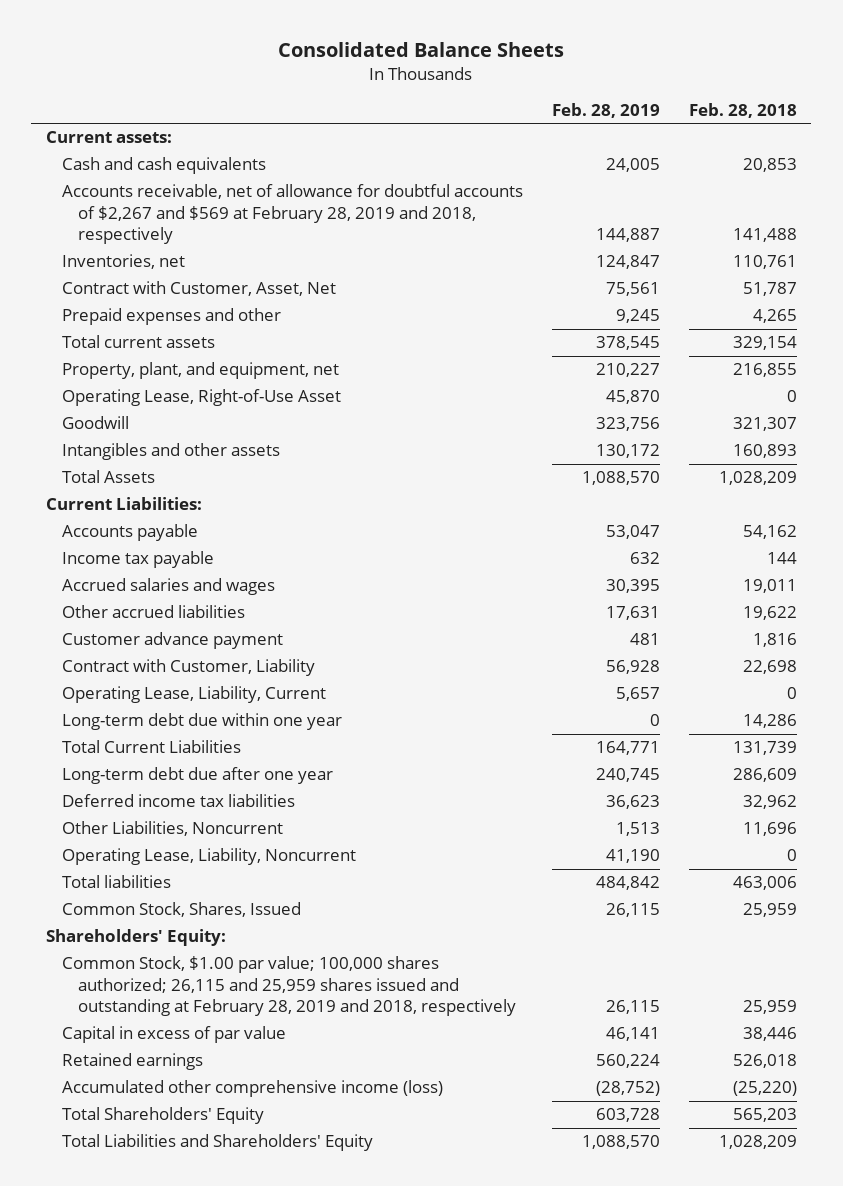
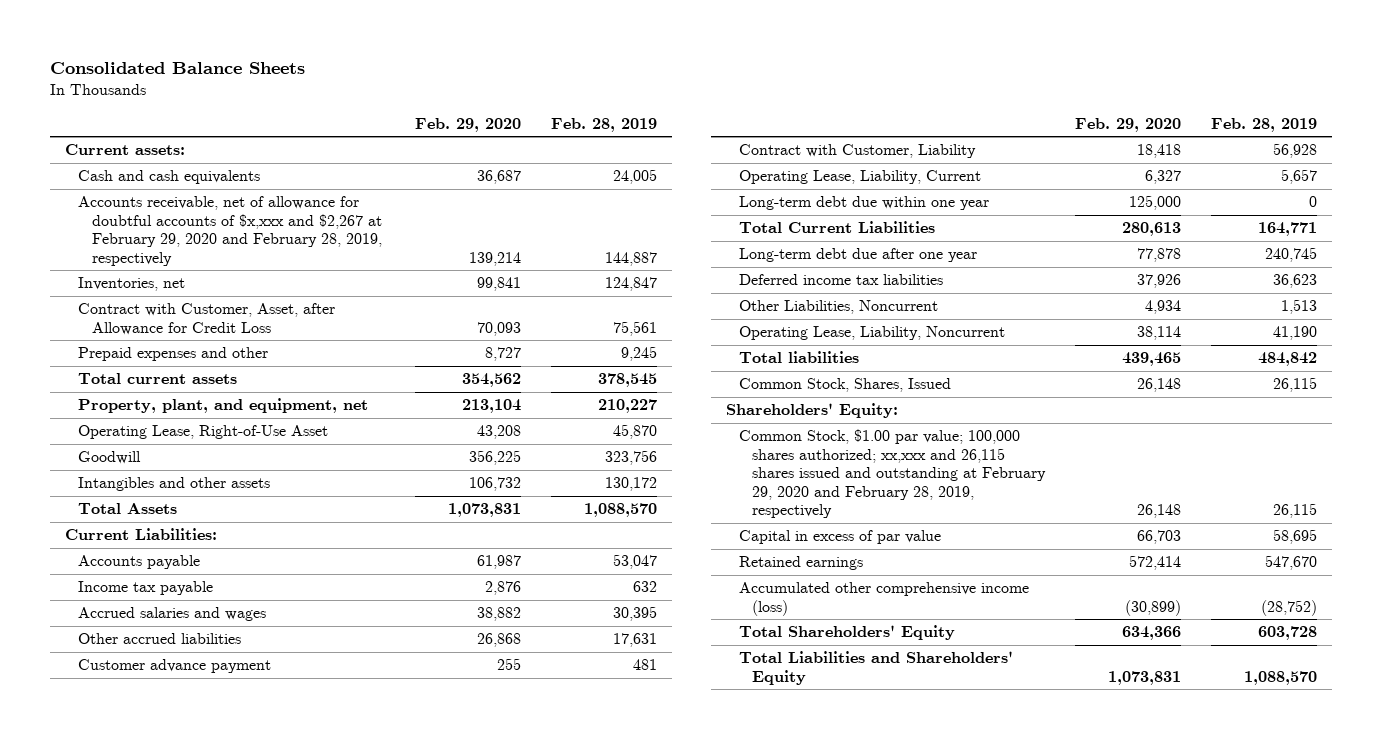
[689,103,798,119] Feb. 28, 2018 -> none
none -> [414,117,521,132] Feb. 29, 2020
[62,184,524,245] Accounts receivable, net of allowance for doubtful accounts of $2,267 and $569 at February 28, 2019 and 2018, respectively -> [78,196,382,266] Accounts receivable, net of allowance for doubtful accounts of $x,xxx and $2,267 at February 29, 2020 and February 28, 2019, respectively
[62,281,337,297] Contract with Customer, Asset, Net -> [78,303,336,335] Contract with Customer, Asset, after Allowance for Credit Loss
[62,956,517,1017] Common Stock, $1.00 par value; 100,000 shares authorized; 26,115 and 25,959 shares issued and outstanding at February 28, 2019 and 2018, respectively -> [738,429,1047,519] Common Stock, $1.00 par value; 100,000 shares authorized; xx,xxx and 26,115 shares issued and outstanding at February 29, 2020 and February 28, 2019, respectively
[606,1027,661,1042] 46,141 -> [1273,529,1318,545] 58,695
[596,1054,661,1069] 560,224 -> [1265,555,1318,571] 547,670

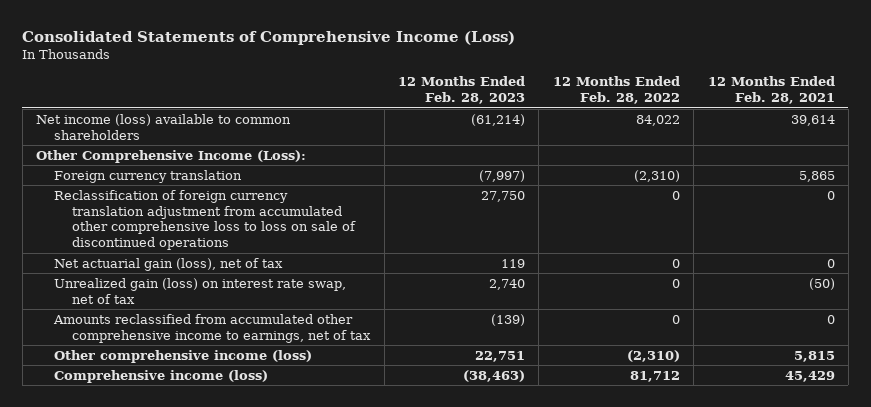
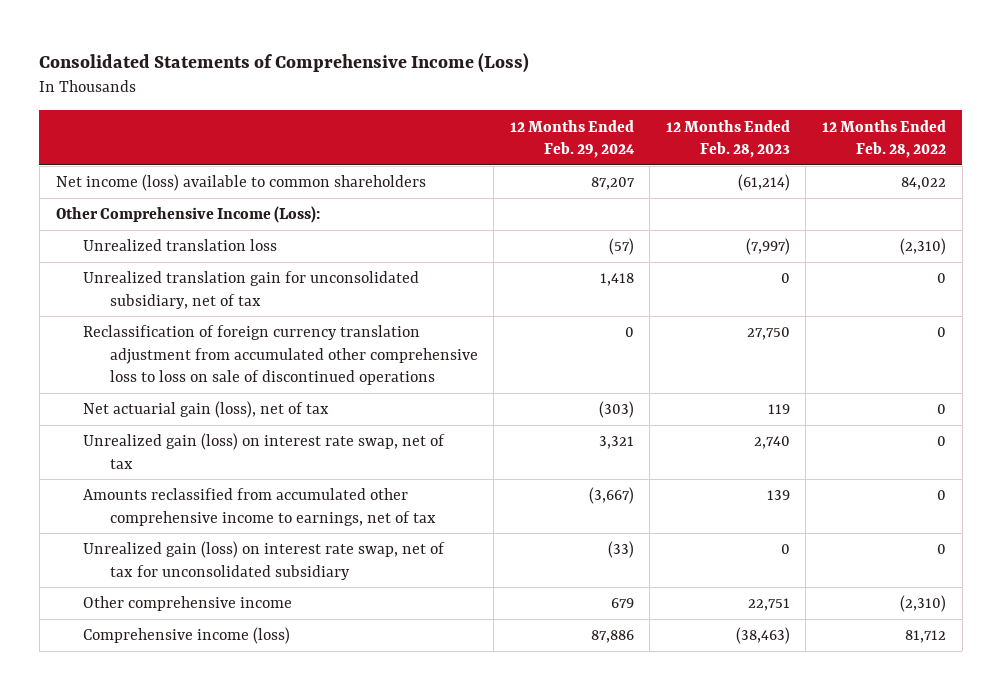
[707,76,835,105] 12 Months Ended Feb. 28, 2021 -> none
none -> [509,119,635,159] 12 Months Ended Feb. 29, 2024
[54,169,243,183] Foreign currency translation -> [82,239,277,252] Unrealized translation loss
none -> [82,271,419,309] Unrealized translation gain for unconsolidated subsidiary, net of tax
[490,313,525,326] (139) -> [766,490,790,501] 139
none -> [82,541,445,580] Unrealized gain (loss) on interest rate swap, net of tax for unconsolidated subsidiary
[54,349,313,363] Other comprehensive income (loss) -> [82,596,292,612] Other comprehensive income

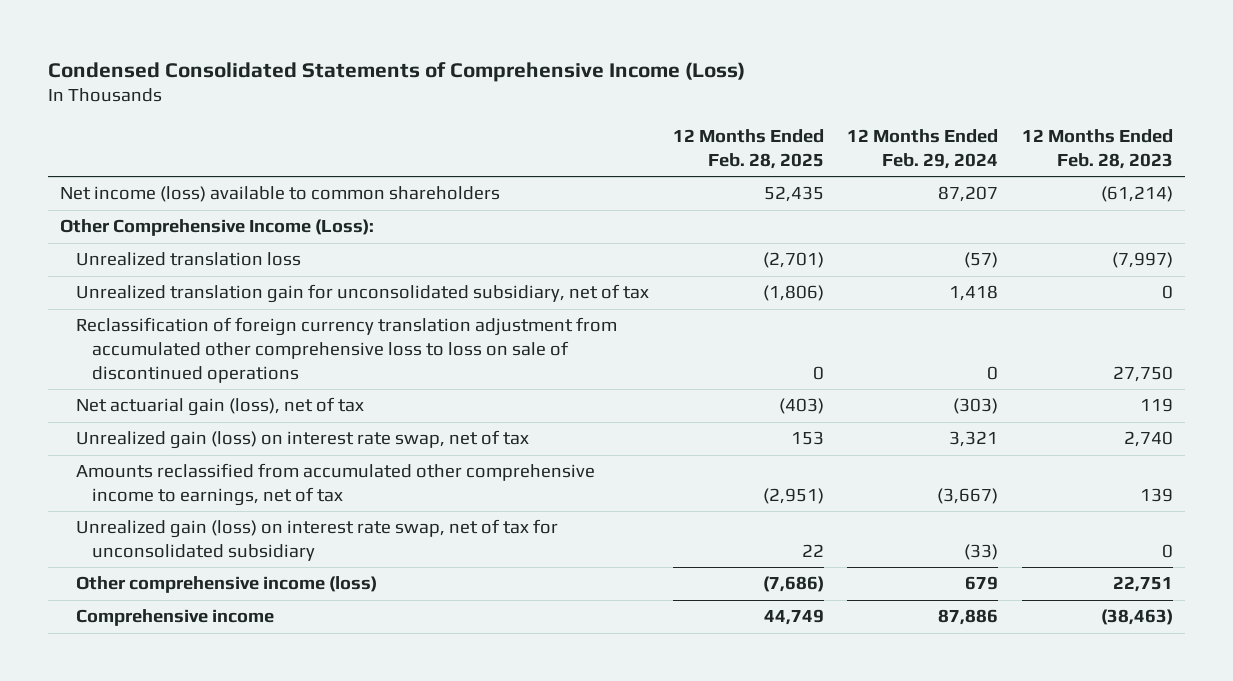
[39,52,530,73] Consolidated Statements of Comprehensive Income (Loss) -> [47,61,745,82] Condensed Consolidated Statements of Comprehensive Income (Loss)
[822,119,947,159] 12 Months Ended Feb. 28, 2022 -> none
none -> [672,129,824,169] 12 Months Ended Feb. 28, 2025
[82,596,292,612] Other comprehensive income -> [76,576,378,594] Other comprehensive income (loss)
[82,627,290,645] Comprehensive income (loss) -> [76,609,275,627] Comprehensive income

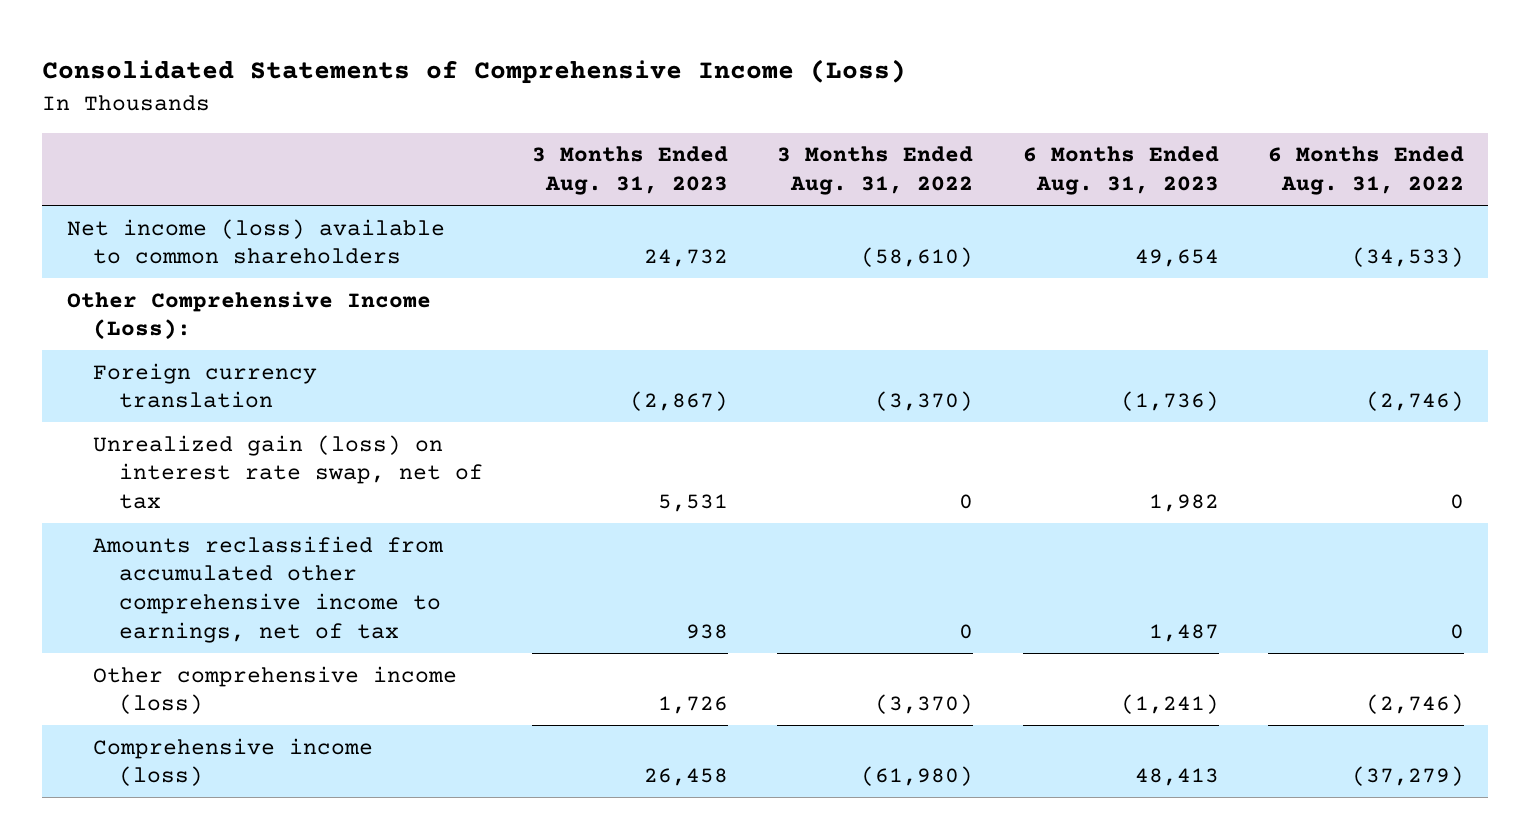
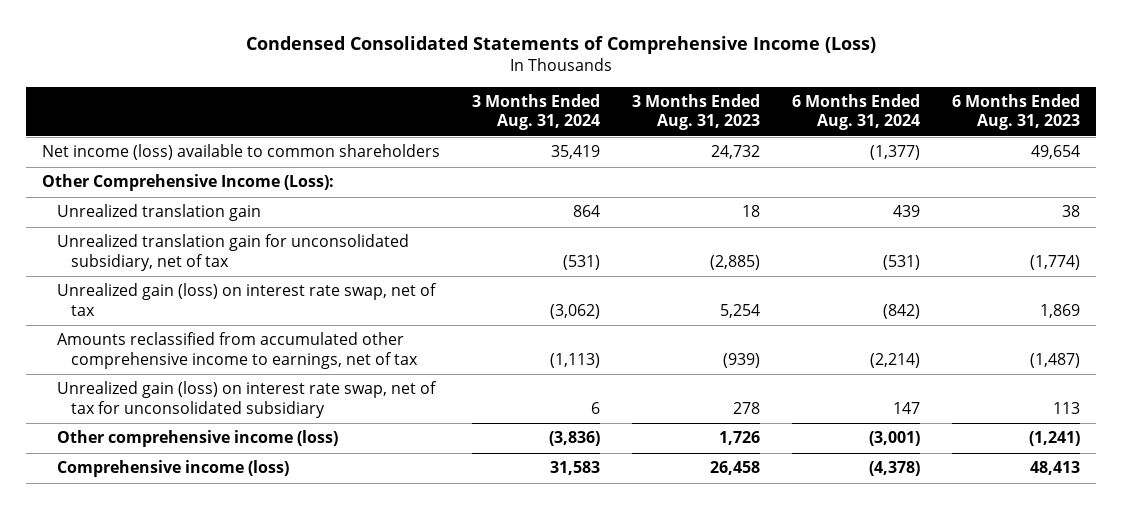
[42,59,907,85] Consolidated Statements of Comprehensive Income (Loss) -> [246,36,877,55] Condensed Consolidated Statements of Comprehensive Income (Loss)
[777,146,974,196] 3 Months Ended Aug. 31, 2022 -> none
[1267,146,1464,196] 6 Months Ended Aug. 31, 2022 -> none
none -> [472,93,601,131] 3 Months Ended Aug. 31, 2024
none -> [791,93,920,131] 6 Months Ended Aug. 31, 2024
[93,362,318,409] Foreign currency translation -> [56,204,261,222] Unrealized translation gain
[630,391,729,412] (2,867) -> [742,205,761,218] 18
[1120,391,1219,412] (1,736) -> [1061,205,1080,218] 38
none -> [56,234,409,271] Unrealized translation gain for unconsolidated subsidiary, net of tax
[658,494,729,513] 5,531 -> [720,303,761,318] 5,254
[1148,494,1219,513] 1,982 -> [1039,303,1080,318] 1,869
[686,623,729,639] 938 -> [723,352,761,368] (939)
[1148,623,1219,642] 1,487 -> [1029,352,1080,368] (1,487)
none -> [56,381,437,418] Unrealized gain (loss) on interest rate swap, net of tax for unconsolidated subsidiary

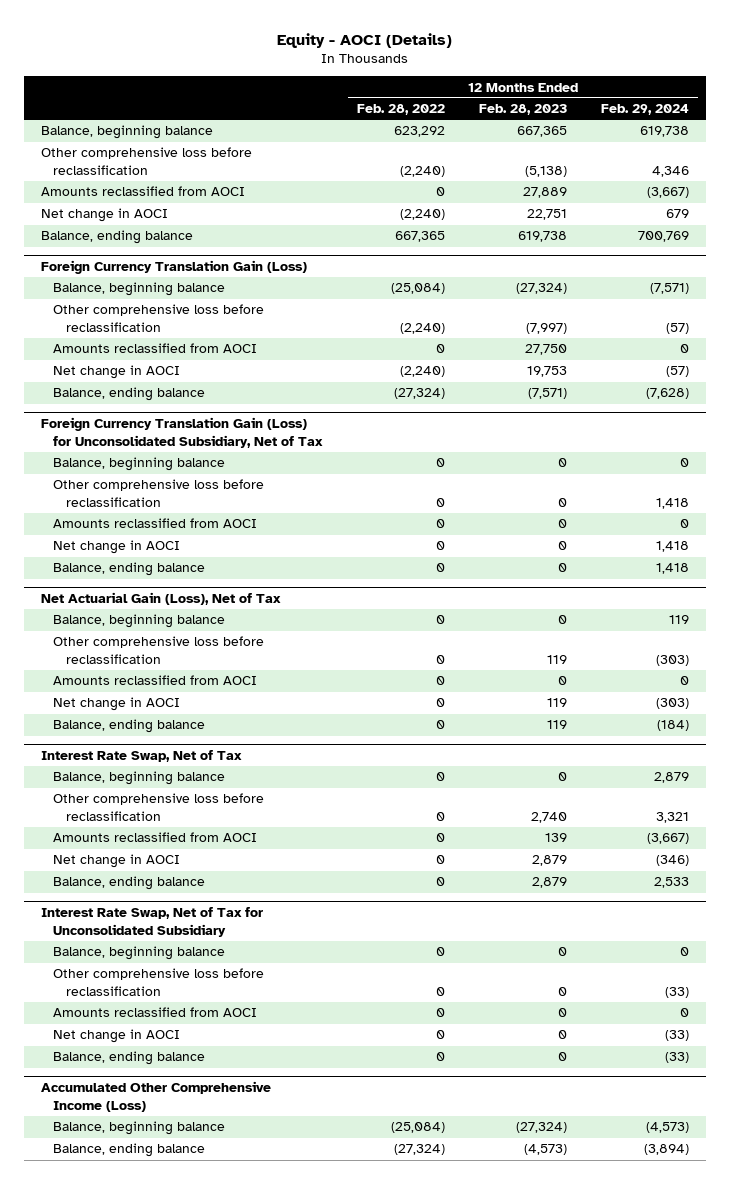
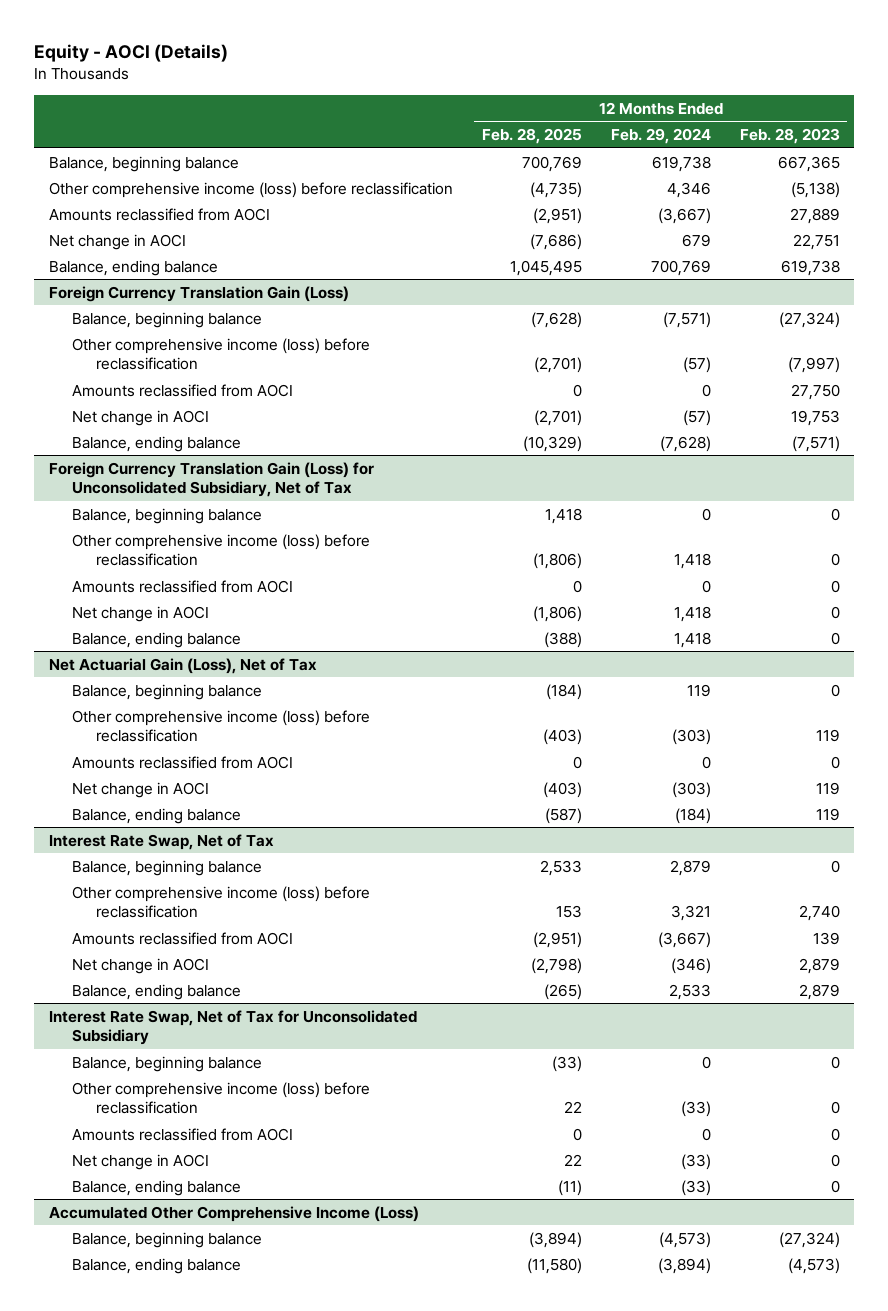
[356,104,445,116] Feb. 28, 2022 -> none
none -> [481,127,582,144] Feb. 28, 2025
[40,147,252,175] Other comprehensive loss before reclassification -> [48,181,453,198] Other comprehensive income (loss) before reclassification
[53,304,265,332] Other comprehensive loss before reclassification -> [72,337,371,371] Other comprehensive income (loss) before reclassification
[53,479,265,507] Other comprehensive loss before reclassification -> [72,533,371,567] Other comprehensive income (loss) before reclassification
[53,636,265,664] Other comprehensive loss before reclassification -> [72,709,371,743] Other comprehensive income (loss) before reclassification
[53,793,265,821] Other comprehensive loss before reclassification -> [72,885,371,919] Other comprehensive income (loss) before reclassification
[53,968,265,996] Other comprehensive loss before reclassification -> [72,1081,371,1115] Other comprehensive income (loss) before reclassification

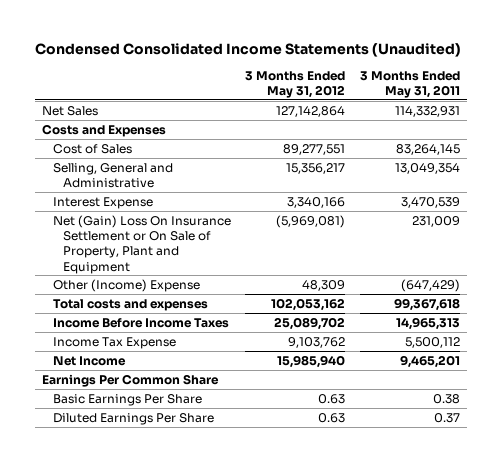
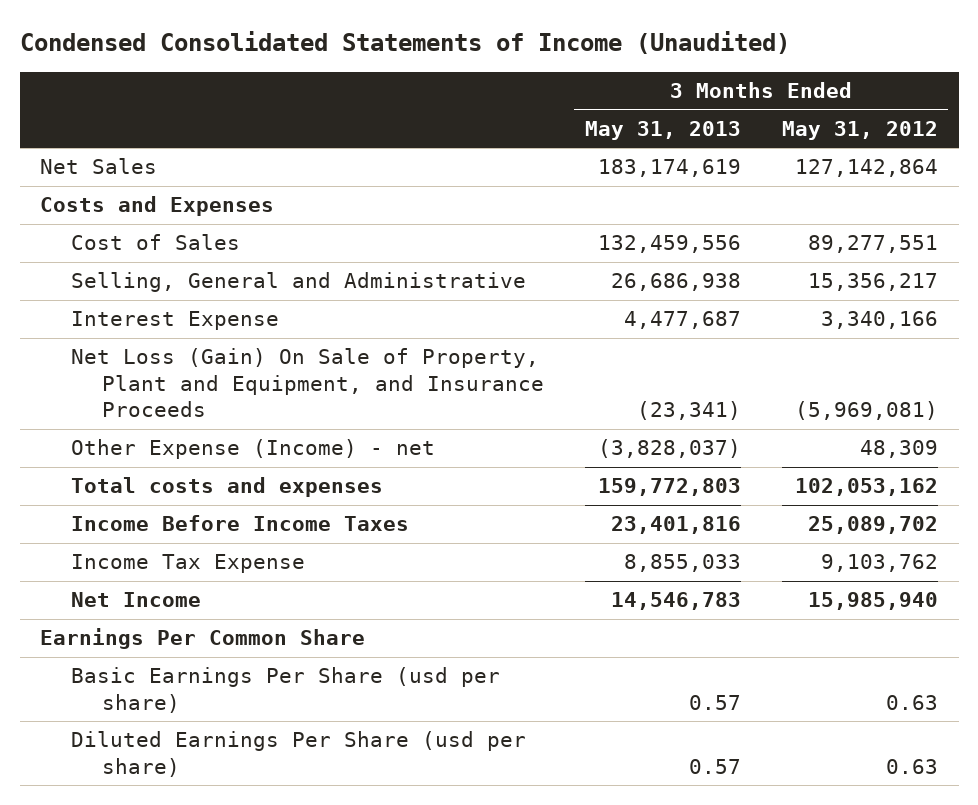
[35,42,462,57] Condensed Consolidated Income Statements (Unaudited) -> [19,31,790,55] Condensed Consolidated Statements of Income (Unaudited)
[359,70,460,99] 3 Months Ended May 31, 2011 -> none
none -> [584,120,741,140] May 31, 2013
[52,214,231,274] Net (Gain) Loss On Insurance Settlement or On Sale of Property, Plant and Equipment -> [70,348,544,418] Net Loss (Gain) On Sale of Property, Plant and Equipment, and Insurance Proceeds
[52,278,200,292] Other (Income) Expense -> [70,439,435,460] Other Expense (Income) - net
[52,393,202,406] Basic Earnings Per Share -> [70,667,500,713] Basic Earnings Per Share (usd per share)
[52,412,214,425] Diluted Earnings Per Share -> [70,731,526,777] Diluted Earnings Per Share (usd per share)

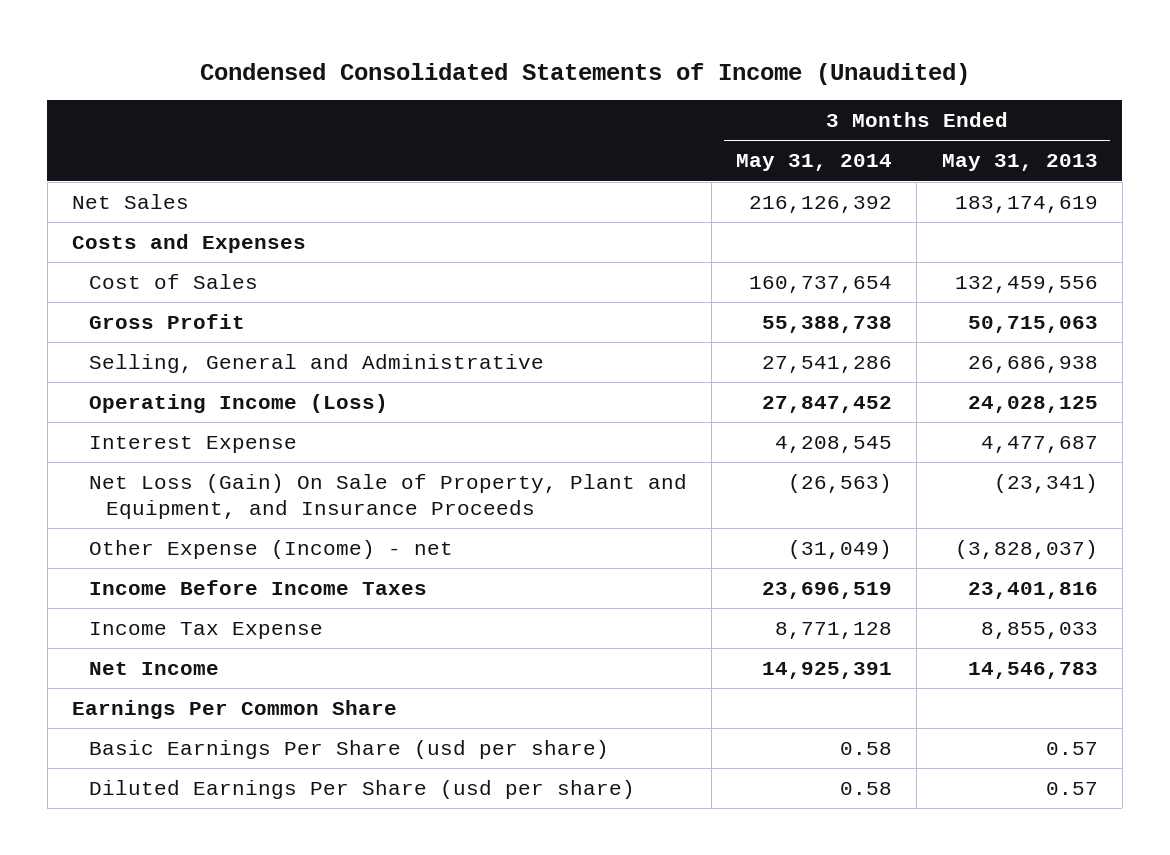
[782,120,939,140] May 31, 2012 -> none
none -> [736,154,893,172] May 31, 2014
none -> [88,313,245,329] Gross Profit
none -> [88,393,388,413] Operating Income (Loss)
[70,477,383,498] Total costs and expenses -> none

